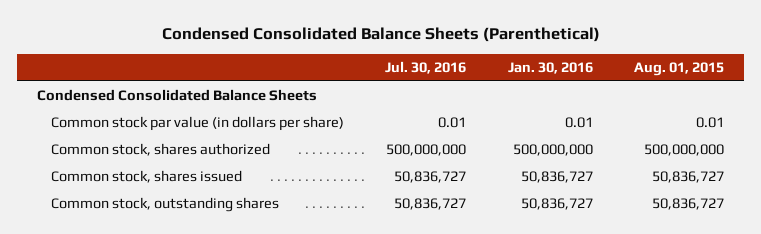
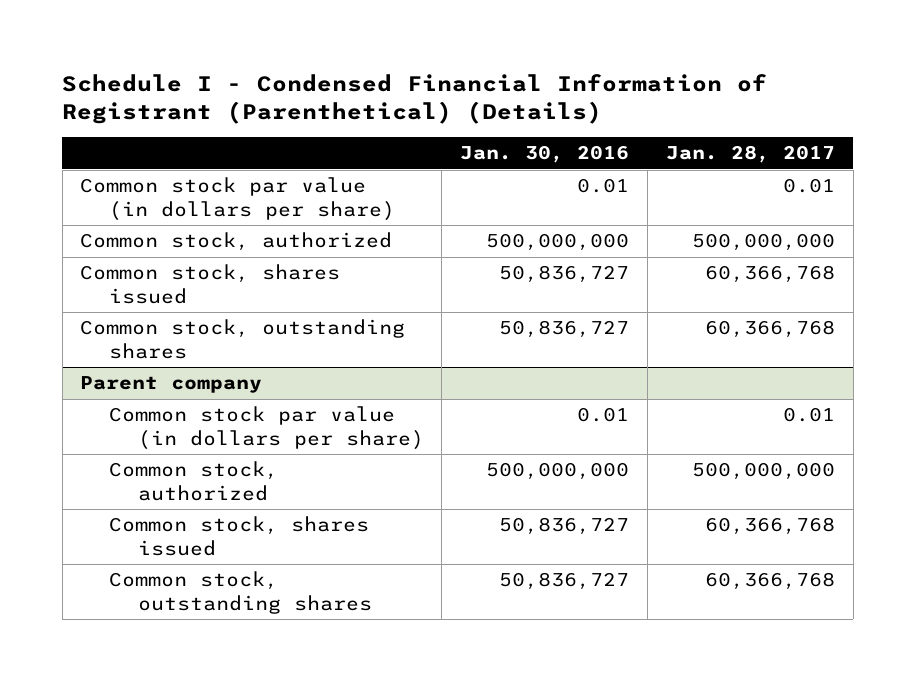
[161,27,600,43] Condensed Consolidated Balance Sheets (Parenthetical) -> [62,73,768,124] Schedule I - Condensed Financial Information of Registrant (Parenthetical) (Details)
[385,61,467,75] Jul. 30, 2016 -> none
[633,62,724,77] Aug. 01, 2015 -> none
none -> [665,145,835,164] Jan. 28, 2017
[37,89,318,102] Condensed Consolidated Balance Sheets -> none
[51,143,271,157] Common stock, shares authorized -> [80,232,393,252] Common stock, authorized
none -> [80,376,263,394] Parent company
none -> [108,406,424,450] Common stock par value (in dollars per share)
none -> [108,461,278,501] Common stock, authorized
none -> [108,516,369,556] Common stock, shares issued
none -> [108,571,372,614] Common stock, outstanding shares

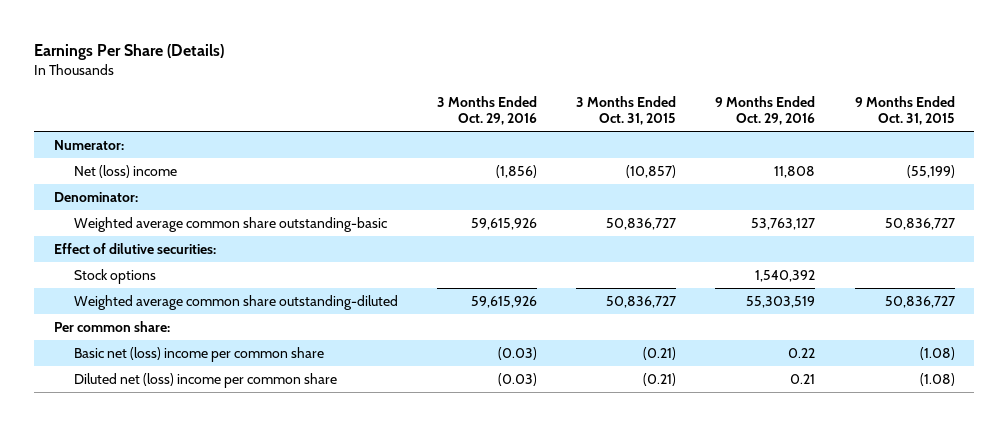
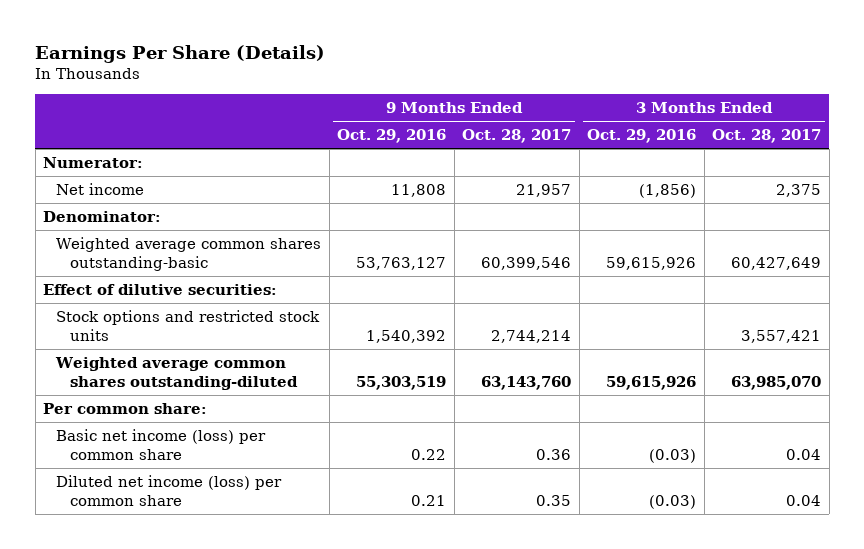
[576,95,677,126] 3 Months Ended Oct. 31, 2015 -> none
[854,95,955,126] 9 Months Ended Oct. 31, 2015 -> none
none -> [462,129,572,144] Oct. 28, 2017
none -> [712,129,822,144] Oct. 28, 2017
[73,164,177,178] Net (loss) income -> [56,183,145,196] Net income
[73,216,387,232] Weighted average common share outstanding-basic -> [56,237,322,271] Weighted average common shares outstanding-basic
[73,268,156,284] Stock options -> [56,310,321,341] Stock options and restricted stock units
[73,294,398,310] Weighted average common share outstanding-diluted -> [55,357,298,390] Weighted average common shares outstanding-diluted
[73,346,324,362] Basic net (loss) income per common share -> [56,429,267,460] Basic net income (loss) per common share
[73,372,337,388] Diluted net (loss) income per common share -> [56,475,283,506] Diluted net income (loss) per common share

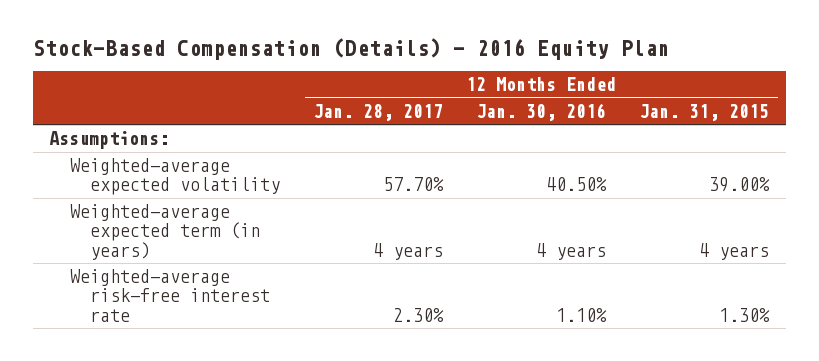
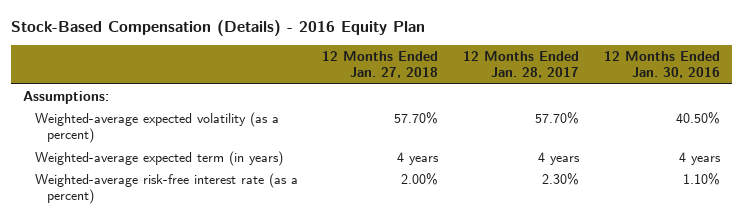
[639,104,770,122] Jan. 31, 2015 -> none
none -> [322,50,439,79] 12 Months Ended Jan. 27, 2018
[69,158,280,196] Weighted-average expected volatility -> [34,111,279,144] Weighted-average expected volatility (as a percent)
[69,269,270,322] Weighted-average risk-free interest rate -> [34,172,298,205] Weighted-average risk-free interest rate (as a percent)

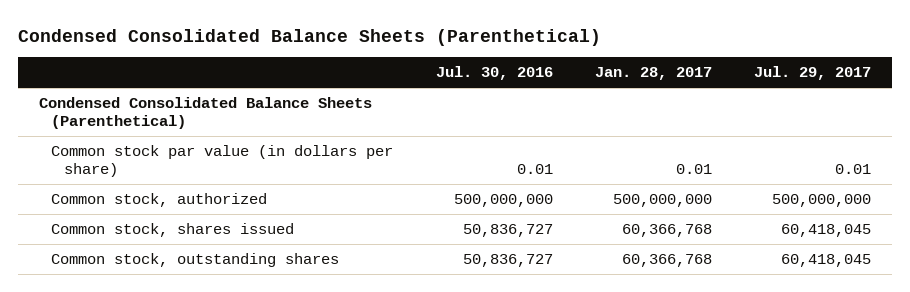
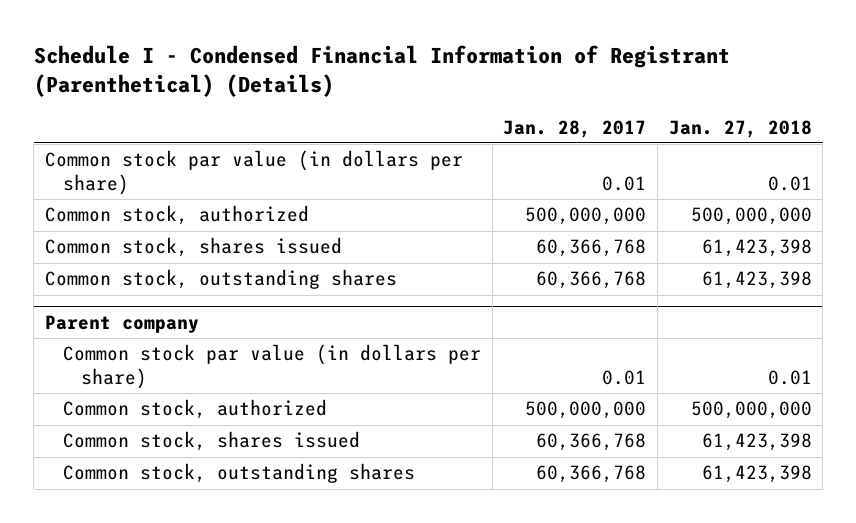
[17,28,601,46] Condensed Consolidated Balance Sheets (Parenthetical) -> [33,44,730,98] Schedule I - Condensed Financial Information of Registrant (Parenthetical) (Details)
[435,66,553,81] Jul. 30, 2016 -> none
[754,66,872,81] Jul. 29, 2017 -> none
none -> [668,119,812,138] Jan. 27, 2018
[38,97,372,130] Condensed Consolidated Balance Sheets (Parenthetical) -> none
none -> [44,315,199,334] Parent company
none -> [62,344,481,389] Common stock par value (in dollars per share)
none -> [62,399,327,420] Common stock, authorized
none -> [62,431,360,452] Common stock, shares issued
none -> [62,463,415,484] Common stock, outstanding shares

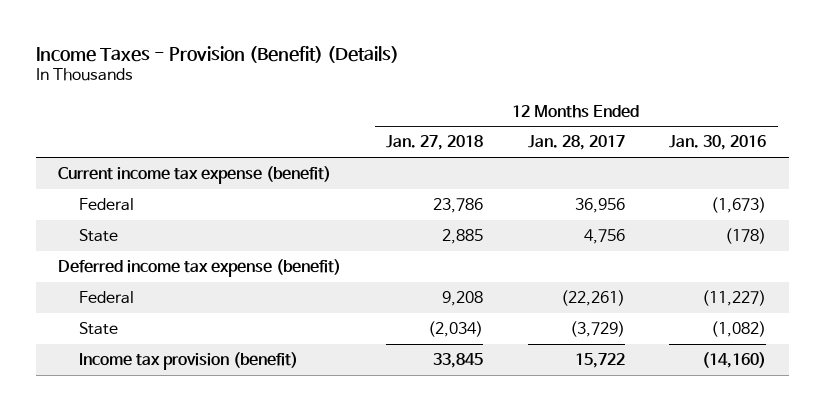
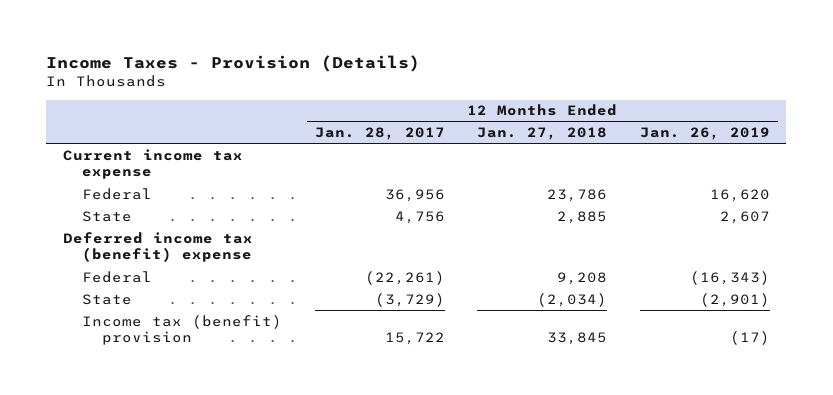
[35,45,399,63] Income Taxes - Provision (Benefit) (Details) -> [46,54,421,72] Income Taxes - Provision (Details)
[669,135,767,151] Jan. 30, 2016 -> none
none -> [640,127,771,141] Jan. 26, 2019
[58,165,332,184] Current income tax expense (benefit) -> [62,148,243,180] Current income tax expense
[58,258,342,277] Deferred income tax expense (benefit) -> [62,231,253,263] Deferred income tax (benefit) expense
[79,351,299,370] Income tax provision (benefit) -> [82,314,283,346] Income tax (benefit) provision

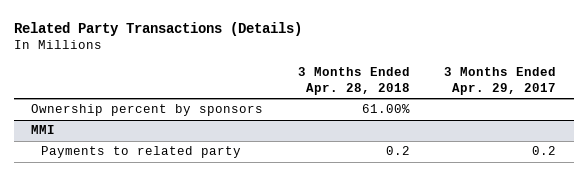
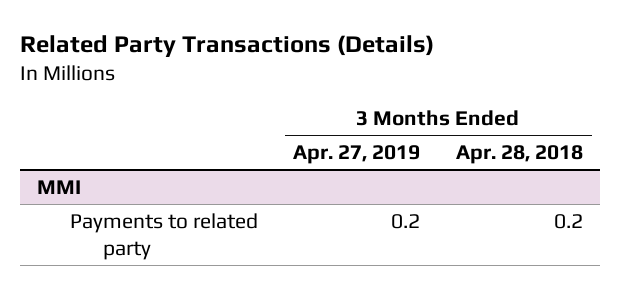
[444,67,557,95] 3 Months Ended Apr. 29, 2017 -> none
none -> [293,145,421,165] Apr. 27, 2019
[31,104,264,117] Ownership percent by sponsors -> none

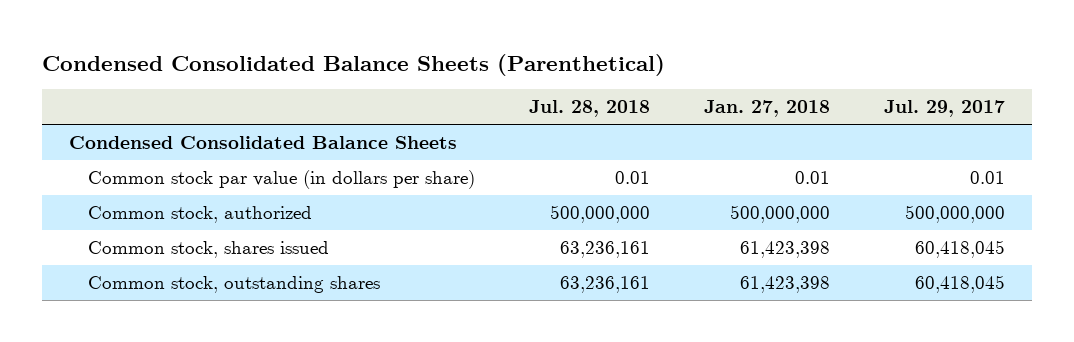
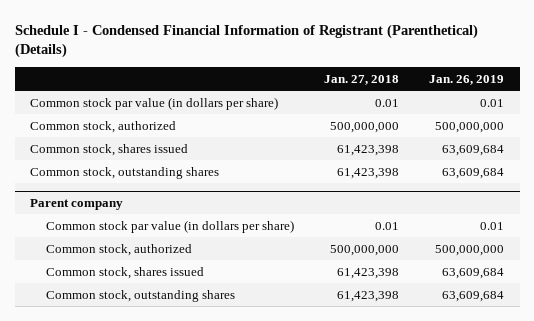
[42,53,666,76] Condensed Consolidated Balance Sheets (Parenthetical) -> [14,23,478,59] Schedule I - Condensed Financial Information of Registrant (Parenthetical) (Details)
[529,100,651,118] Jul. 28, 2018 -> none
[884,100,1006,118] Jul. 29, 2017 -> none
none -> [429,74,505,85] Jan. 26, 2019
[69,135,458,149] Condensed Consolidated Balance Sheets -> none
none -> [29,198,123,210] Parent company
none -> [45,219,294,233] Common stock par value (in dollars per share)
none -> [45,243,192,256] Common stock, authorized
none -> [45,266,204,279] Common stock, shares issued
none -> [45,289,235,302] Common stock, outstanding shares

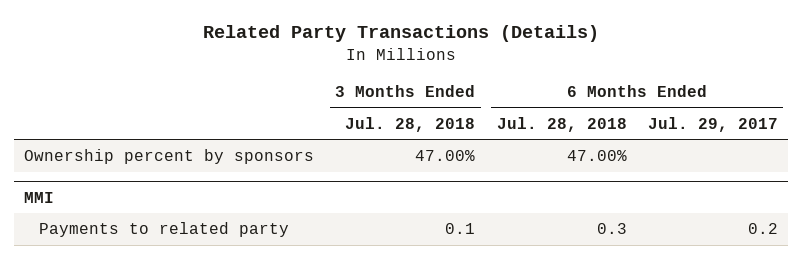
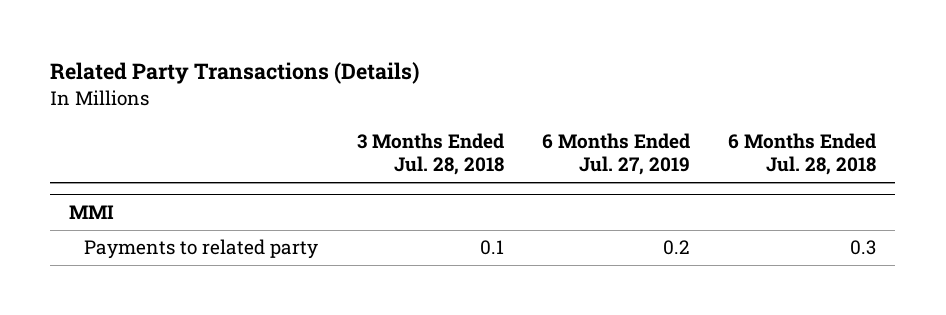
[647,116,778,132] Jul. 29, 2017 -> none
none -> [542,133,691,176] 6 Months Ended Jul. 27, 2019
[24,149,315,165] Ownership percent by sponsors -> none

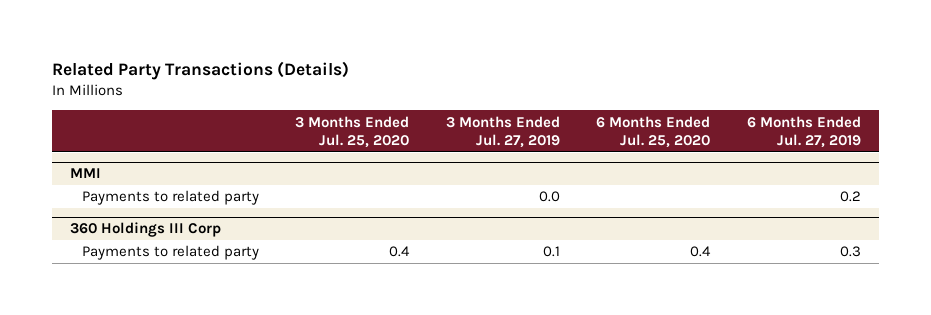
[356,133,504,176] 3 Months Ended Jul. 28, 2018 -> none
[728,133,877,176] 6 Months Ended Jul. 28, 2018 -> none
none -> [295,115,410,149] 3 Months Ended Jul. 25, 2020
none -> [445,115,560,149] 3 Months Ended Jul. 27, 2019
none -> [596,115,711,149] 6 Months Ended Jul. 25, 2020
none -> [70,222,222,238] 360 Holdings III Corp
none -> [81,245,259,261] Payments to related party

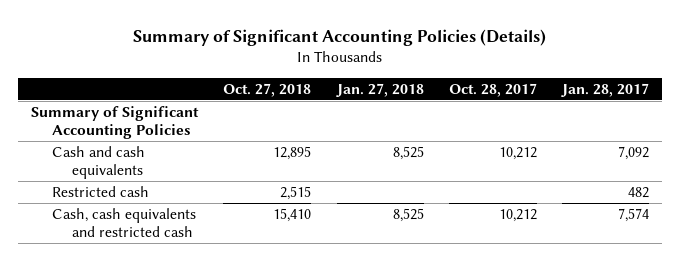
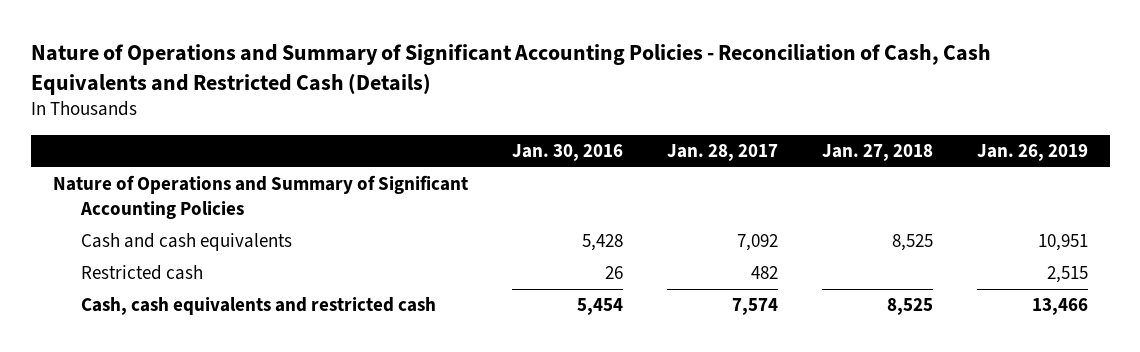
[133,28,547,46] Summary of Significant Accounting Policies (Details) -> [30,44,991,95] Nature of Operations and Summary of Significant Accounting Policies - Reconciliation of Cash, Cash Equivalents and Restricted Cash (Details)
[223,82,312,97] Oct. 27, 2018 -> none
[449,82,538,97] Oct. 28, 2017 -> none
none -> [511,143,623,161] Jan. 30, 2016
none -> [976,143,1088,161] Jan. 26, 2019
[30,106,199,140] Summary of Significant Accounting Policies -> [52,175,468,219] Nature of Operations and Summary of Significant Accounting Policies

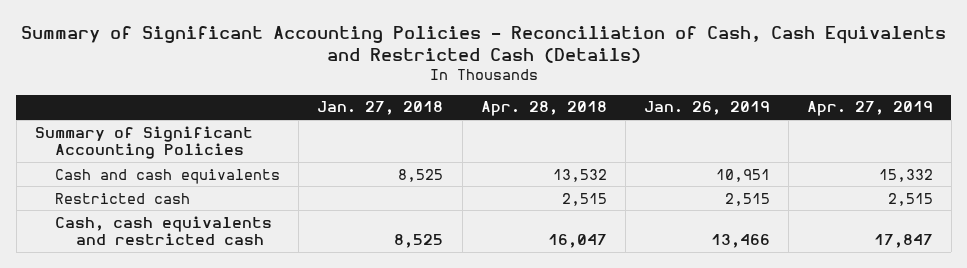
[30,44,991,95] Nature of Operations and Summary of Significant Accounting Policies - Reconciliation of Cash, Cash Equivalents and Restricted Cash (Details) -> [20,25,946,63] Summary of Significant Accounting Policies - Reconciliation of Cash, Cash Equivalents and Restricted Cash (Details)
[511,143,623,161] Jan. 30, 2016 -> none
[666,143,778,161] Jan. 28, 2017 -> none
none -> [480,101,607,117] Apr. 28, 2018
none -> [806,101,933,117] Apr. 27, 2019
[52,175,468,219] Nature of Operations and Summary of Significant Accounting Policies -> [34,125,253,160] Summary of Significant Accounting Policies

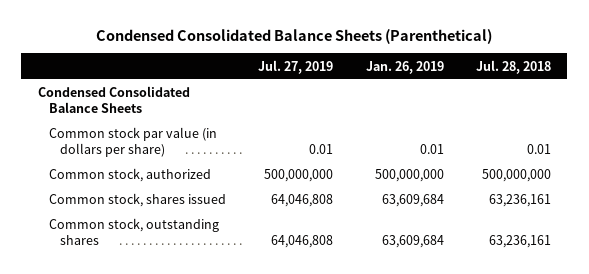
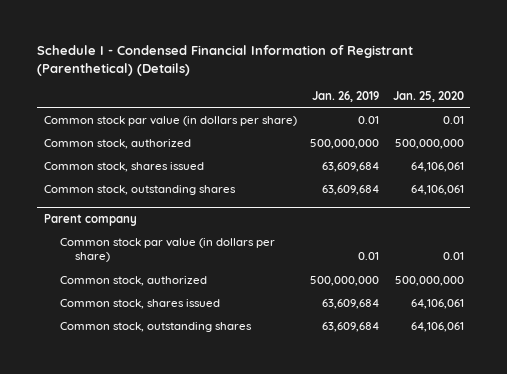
[96,28,493,44] Condensed Consolidated Balance Sheets (Parenthetical) -> [37,45,414,76] Schedule I - Condensed Financial Information of Registrant (Parenthetical) (Details)
[258,59,334,74] Jul. 27, 2019 -> none
[476,59,552,74] Jul. 28, 2018 -> none
none -> [392,90,464,102] Jan. 25, 2020
[37,86,190,113] Condensed Consolidated Balance Sheets -> none
none -> [43,213,137,226] Parent company
none -> [59,237,275,263] Common stock par value (in dollars per share)
none -> [59,275,207,286] Common stock, authorized
none -> [59,298,220,309] Common stock, shares issued
none -> [59,321,252,332] Common stock, outstanding shares

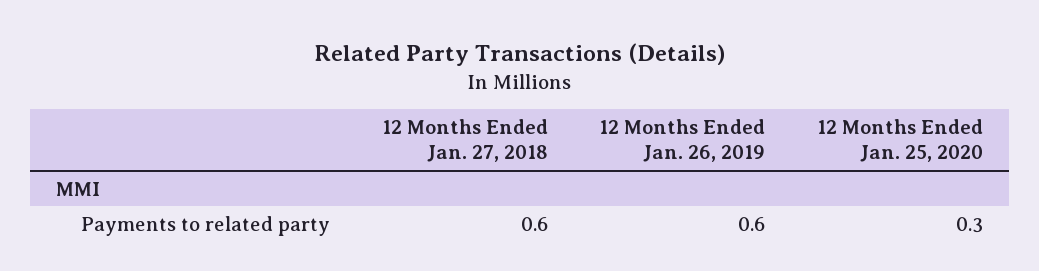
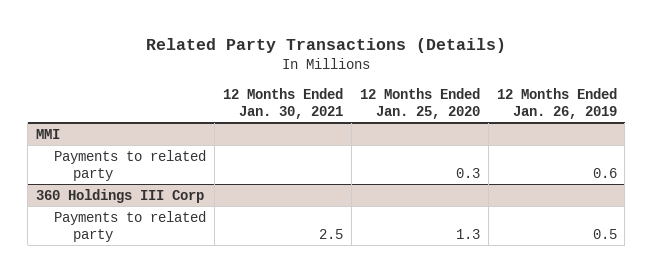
[381,118,548,163] 12 Months Ended Jan. 27, 2018 -> none
none -> [223,87,344,120] 12 Months Ended Jan. 30, 2021
none -> [36,188,205,203] 360 Holdings III Corp
none -> [54,210,207,242] Payments to related party

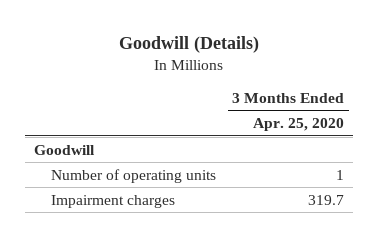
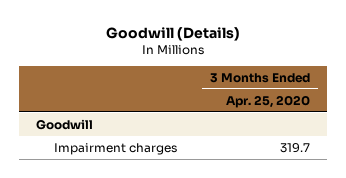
[50,168,216,183] Number of operating units -> none

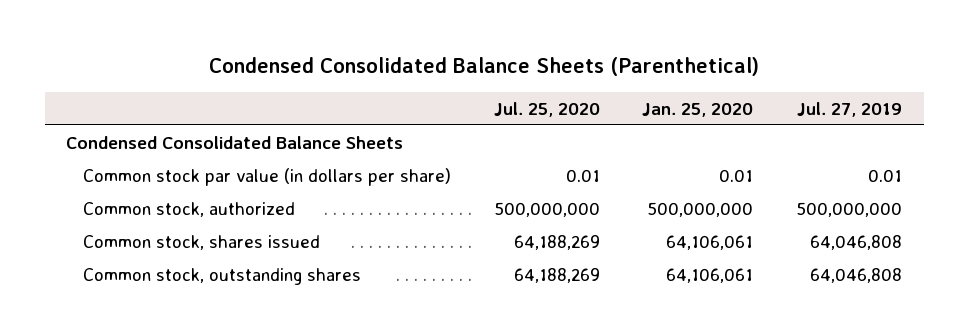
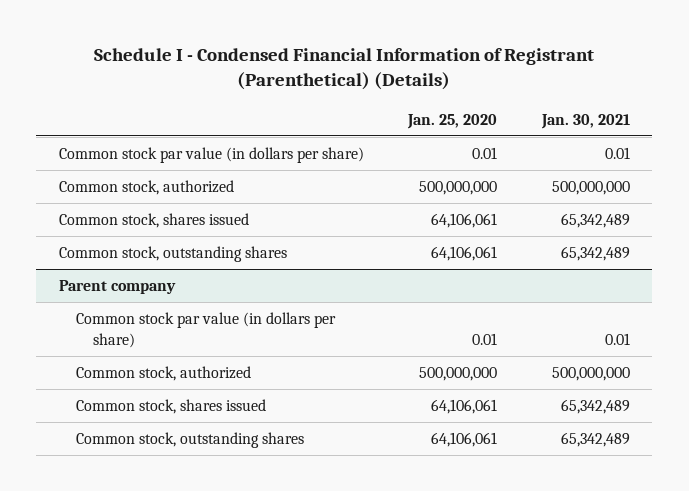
[209,57,760,77] Condensed Consolidated Balance Sheets (Parenthetical) -> [94,48,595,91] Schedule I - Condensed Financial Information of Registrant (Parenthetical) (Details)
[493,101,600,117] Jul. 25, 2020 -> none
[797,101,903,117] Jul. 27, 2019 -> none
none -> [541,113,631,129] Jan. 30, 2021
[66,135,404,149] Condensed Consolidated Balance Sheets -> none
none -> [58,280,176,295] Parent company
none -> [75,312,336,348] Common stock par value (in dollars per share)
none -> [75,366,251,382] Common stock, authorized
none -> [75,399,266,415] Common stock, shares issued
none -> [75,432,304,449] Common stock, outstanding shares

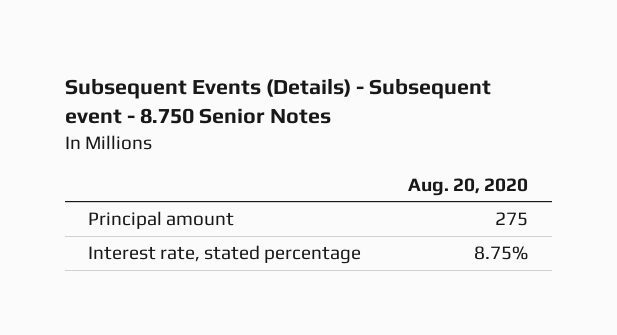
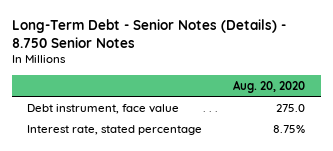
[64,78,491,125] Subsequent Events (Details) - Subsequent event - 8.750 Senior Notes -> [11,18,286,48] Long-Term Debt - Senior Notes (Details) - 8.750 Senior Notes
[88,211,235,230] Principal amount -> none
none -> [27,103,180,114] Debt instrument, face value

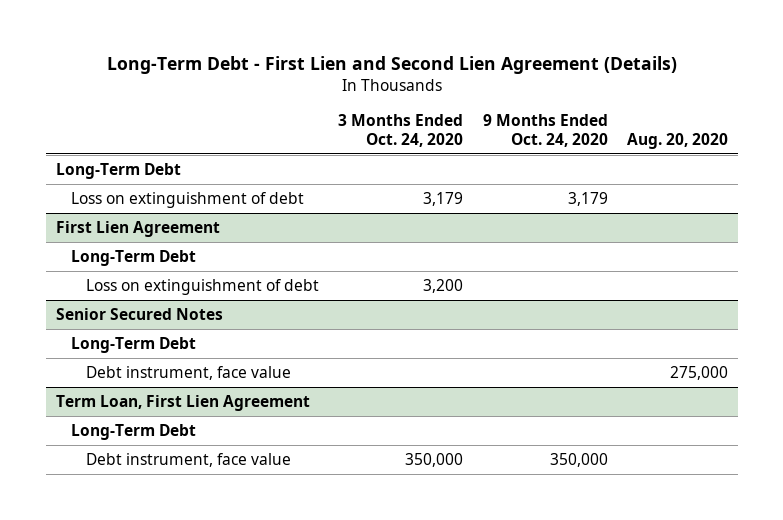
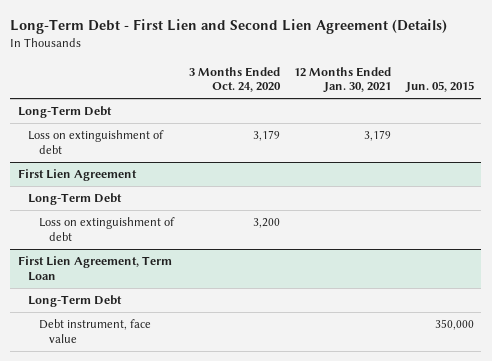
[482,113,608,147] 9 Months Ended Oct. 24, 2020 -> none
[626,132,728,149] Aug. 20, 2020 -> none
none -> [294,66,392,94] 12 Months Ended Jan. 30, 2021
none -> [405,81,475,94] Jun. 05, 2015
[55,307,223,320] Senior Secured Notes -> none
none -> [17,256,172,281] First Lien Agreement, Term Loan
[55,394,310,411] Term Loan, First Lien Agreement -> none
[70,423,196,440] Long-Term Debt -> none
[85,452,291,467] Debt instrument, face value -> none

